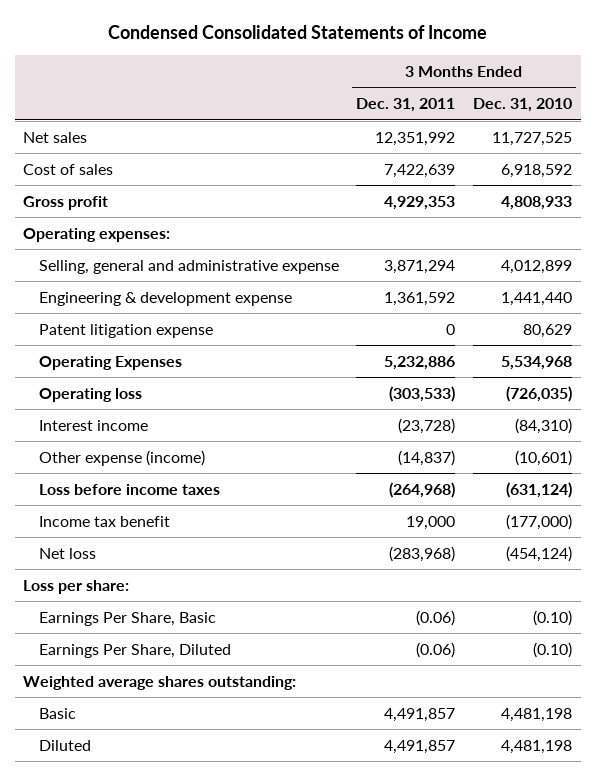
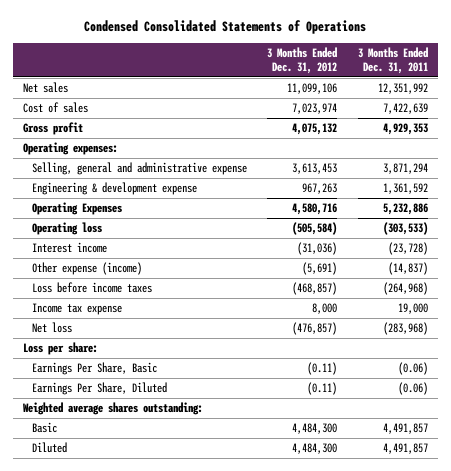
[107,25,487,40] Condensed Consolidated Statements of Income -> [84,20,367,35] Condensed Consolidated Statements of Operations
[472,98,572,113] Dec. 31, 2010 -> none
none -> [267,47,338,74] 3 Months Ended Dec. 31, 2012
[38,323,213,338] Patent litigation expense -> none
[38,515,170,527] Income tax benefit -> [31,303,122,316] Income tax expense

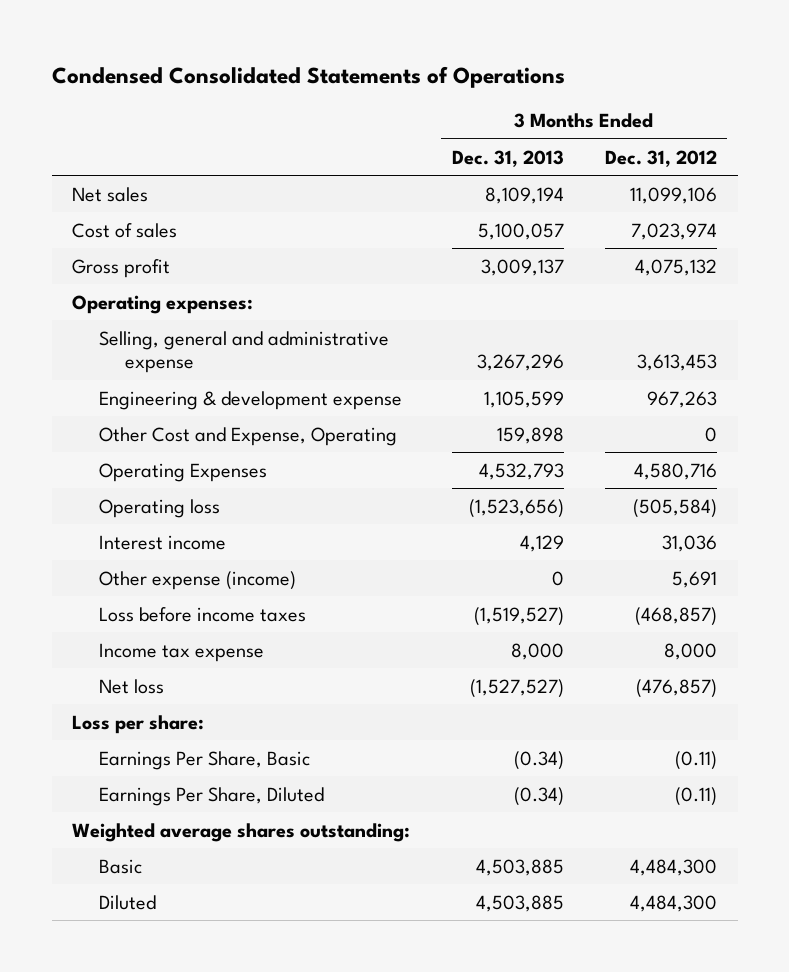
[357,47,428,74] 3 Months Ended Dec. 31, 2011 -> none
none -> [451,149,564,167] Dec. 31, 2013
none -> [98,426,397,446] Other Cost and Expense, Operating
[297,242,338,256] (31,036) -> [662,534,718,552] 31,036
[302,262,338,276] (5,691) -> [672,570,718,588] 5,691

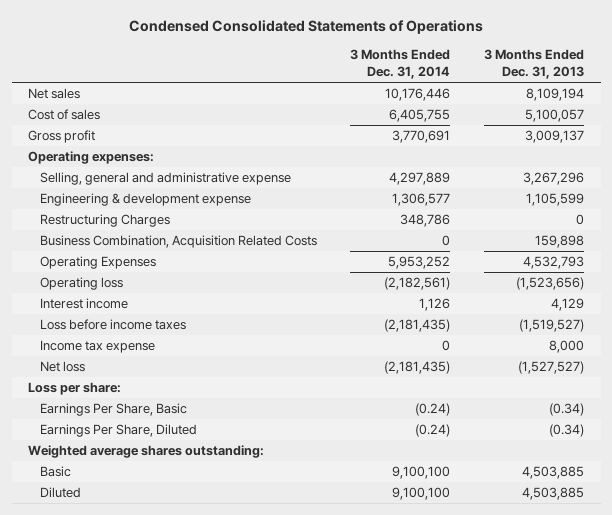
[605,149,718,167] Dec. 31, 2012 -> none
none -> [350,49,451,79] 3 Months Ended Dec. 31, 2014
none -> [39,214,170,228] Restructuring Charges
[98,426,397,446] Other Cost and Expense, Operating -> [39,235,317,249] Business Combination, Acquisition Related Costs
[98,570,296,590] Other expense (income) -> none

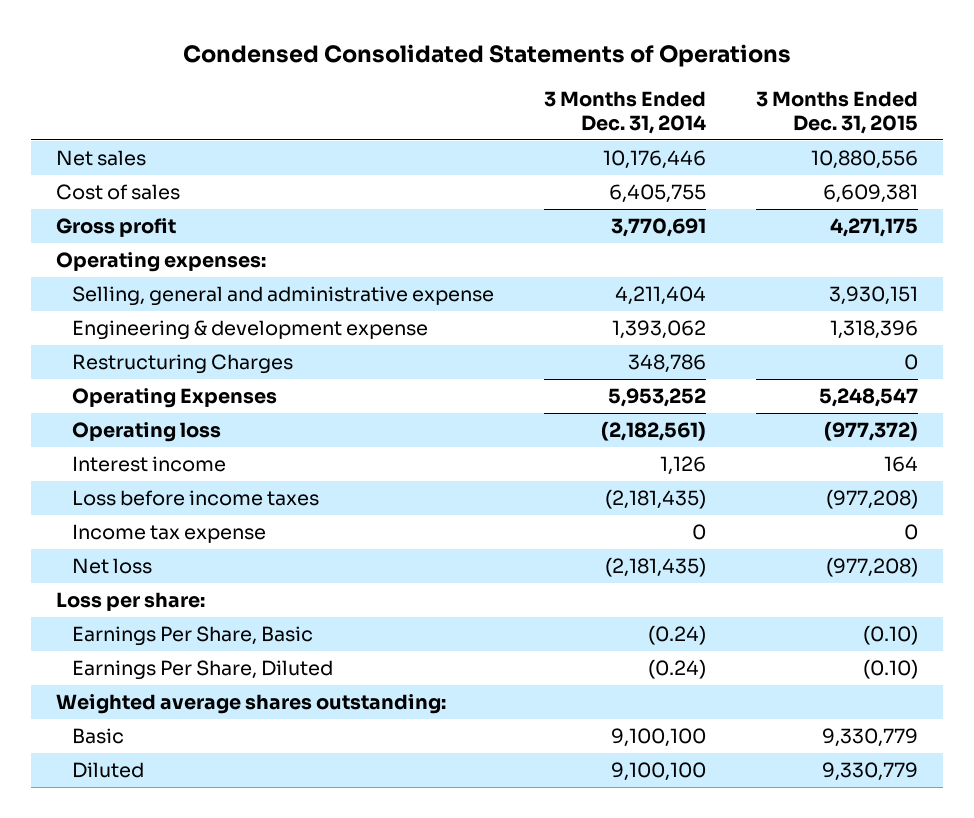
[483,49,584,79] 3 Months Ended Dec. 31, 2013 -> none
none -> [755,90,918,134] 3 Months Ended Dec. 31, 2015
[389,172,451,186] 4,297,889 -> [614,286,706,306] 4,211,404
[392,193,451,207] 1,306,577 -> [611,320,706,340] 1,393,062
[39,235,317,249] Business Combination, Acquisition Related Costs -> none

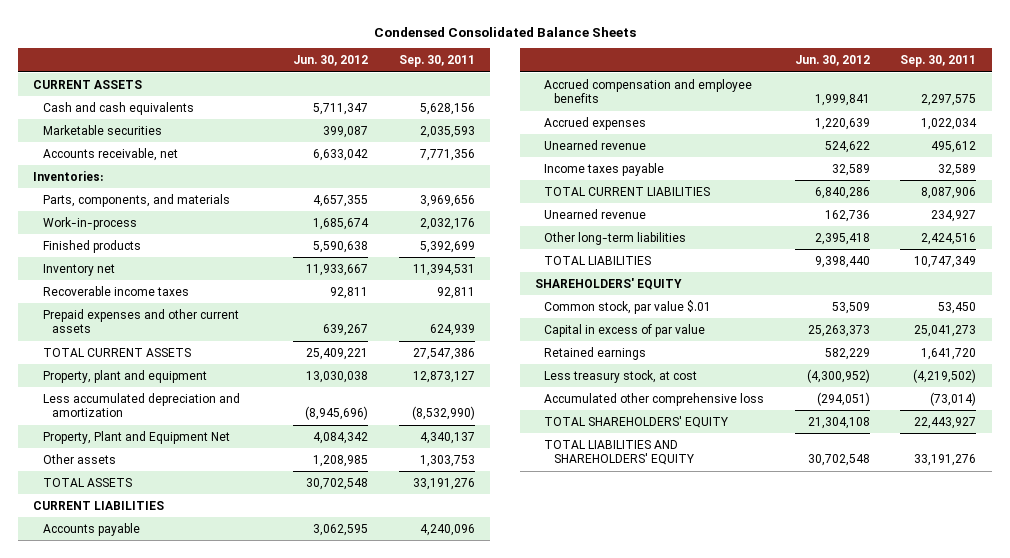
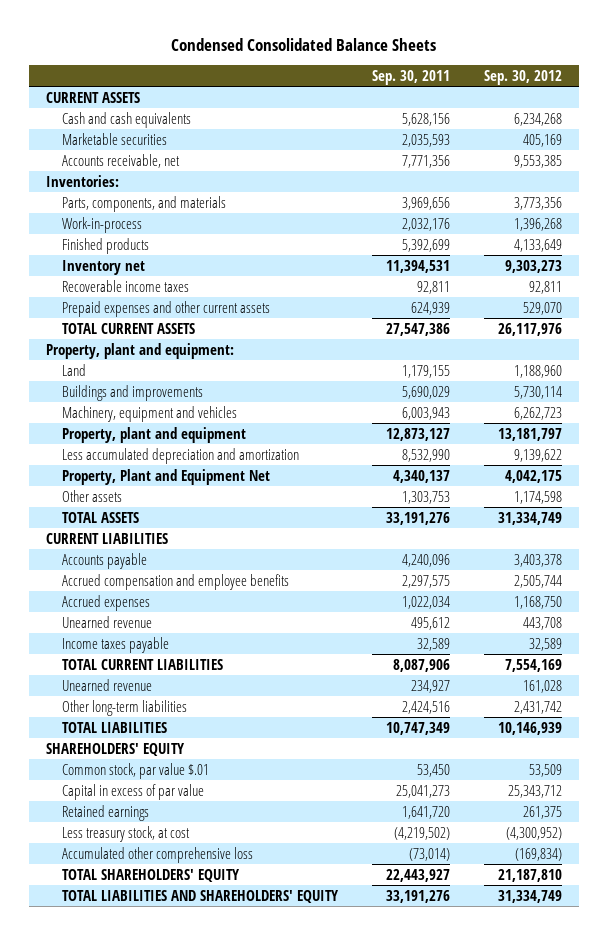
[293,55,369,67] Jun. 30, 2012 -> none
none -> [483,69,562,85] Sep. 30, 2012
none -> [45,342,234,359] Property, plant and equipment:
none -> [62,363,87,376] Land
none -> [62,384,204,401] Buildings and improvements
none -> [62,405,238,422] Machinery, equipment and vehicles
[411,406,475,421] (8,532,990) -> [402,448,451,462] 8,532,990

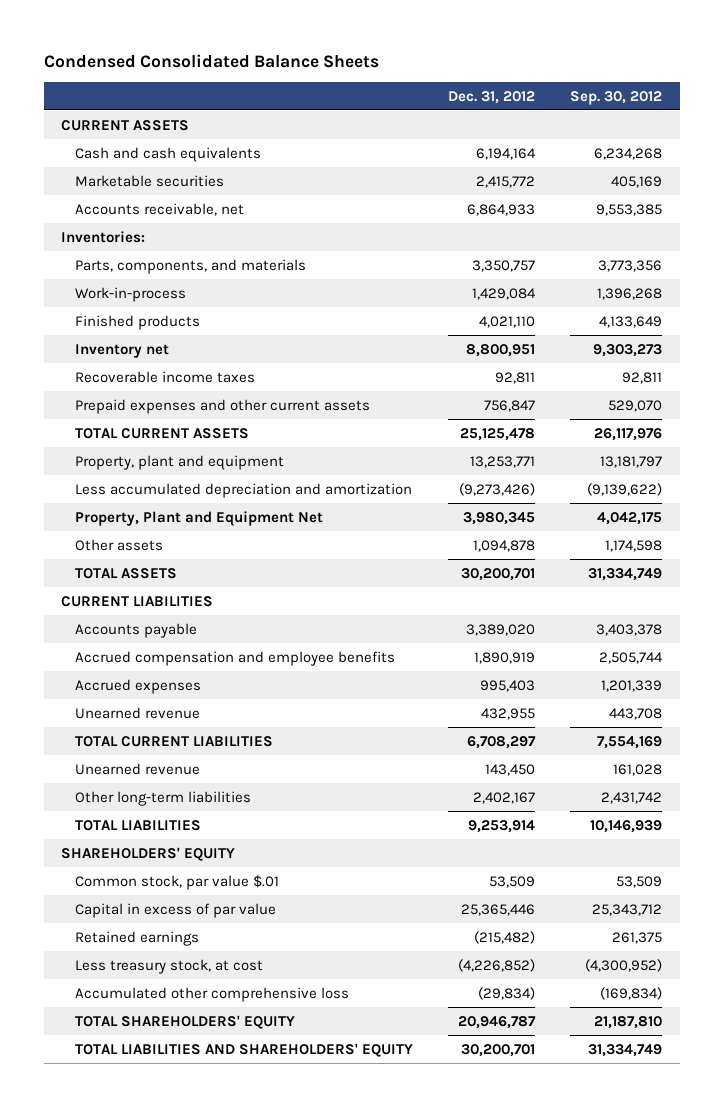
[372,69,451,85] Sep. 30, 2011 -> none
none -> [447,90,535,104] Dec. 31, 2012
[45,342,234,359] Property, plant and equipment: -> none
[62,363,87,376] Land -> none
[62,384,204,401] Buildings and improvements -> none
[62,405,238,422] Machinery, equipment and vehicles -> none
[513,448,562,462] 9,139,622 -> [587,482,663,496] (9,139,622)
[513,595,562,609] 1,168,750 -> [601,679,663,692] 1,201,339
[62,636,170,653] Income taxes payable -> none

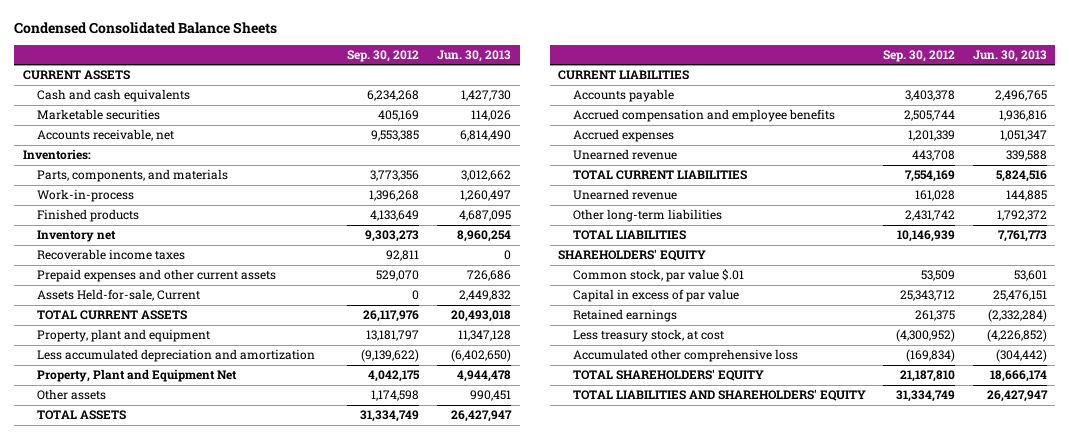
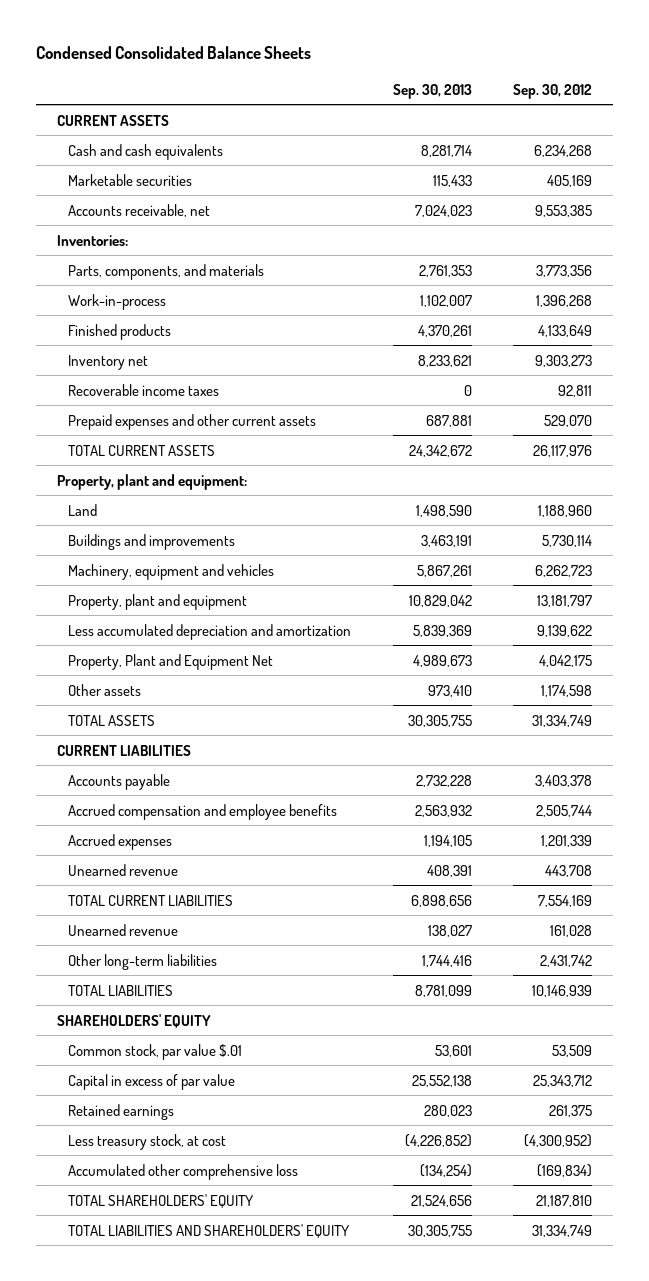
[436,49,511,62] Jun. 30, 2013 -> none
none -> [392,83,472,99] Sep. 30, 2013
[36,289,200,302] Assets Held-for-sale, Current -> none
none -> [56,473,247,490] Property, plant and equipment:
none -> [68,503,98,516] Land
none -> [68,533,236,550] Buildings and improvements
none -> [68,563,275,580] Machinery, equipment and vehicles
[361,349,420,363] (9,139,622) -> [537,624,593,637] 9,139,622

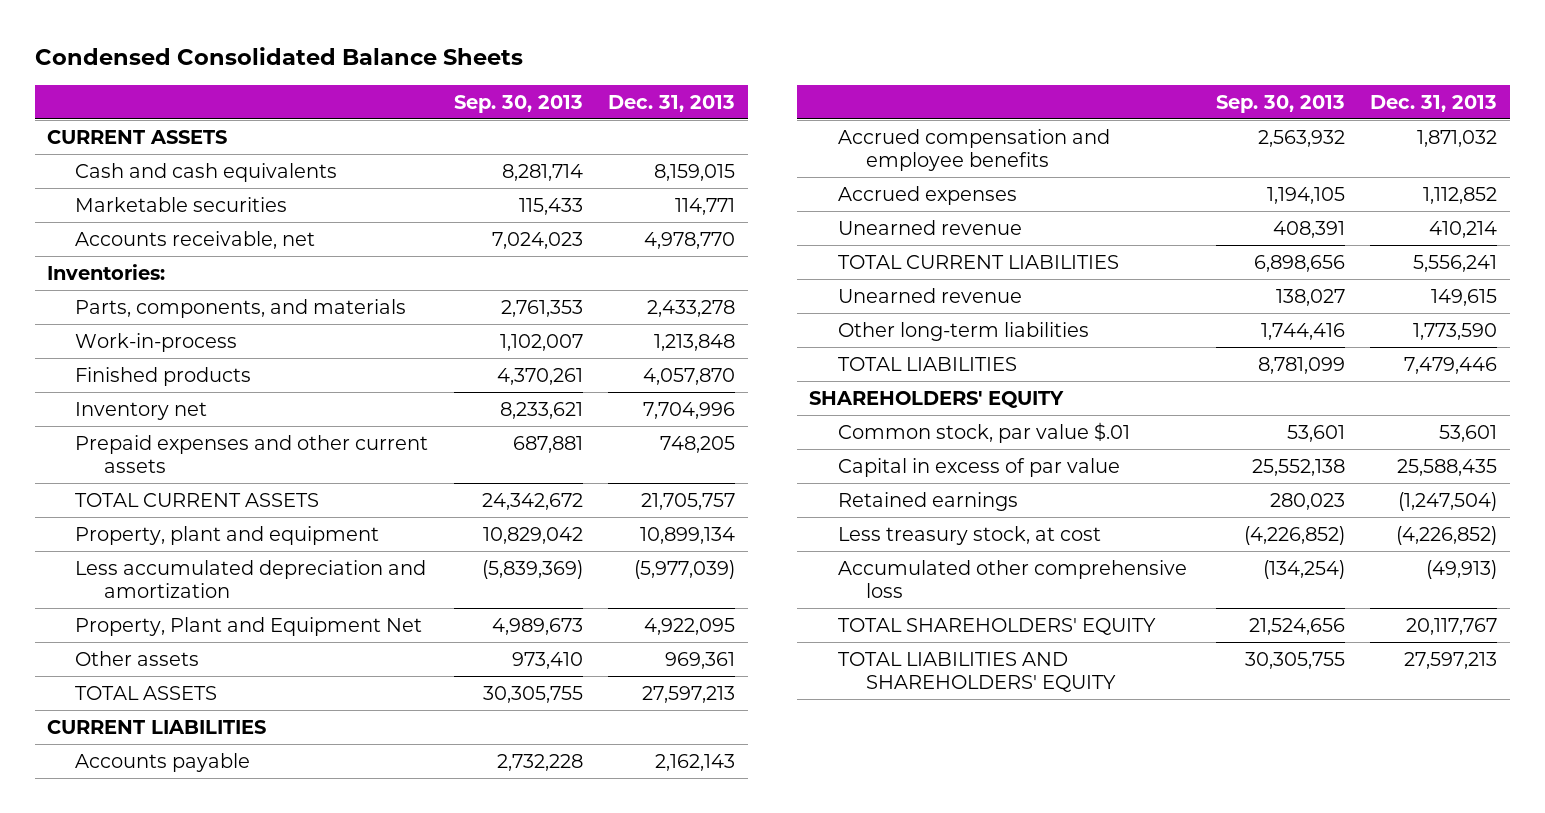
[513,83,593,99] Sep. 30, 2012 -> none
none -> [608,94,736,112] Dec. 31, 2013
[68,383,220,396] Recoverable income taxes -> none
[56,473,247,490] Property, plant and equipment: -> none
[68,503,98,516] Land -> none
[68,533,236,550] Buildings and improvements -> none
[68,563,275,580] Machinery, equipment and vehicles -> none
[412,624,472,637] 5,839,369 -> [481,559,583,579] (5,839,369)

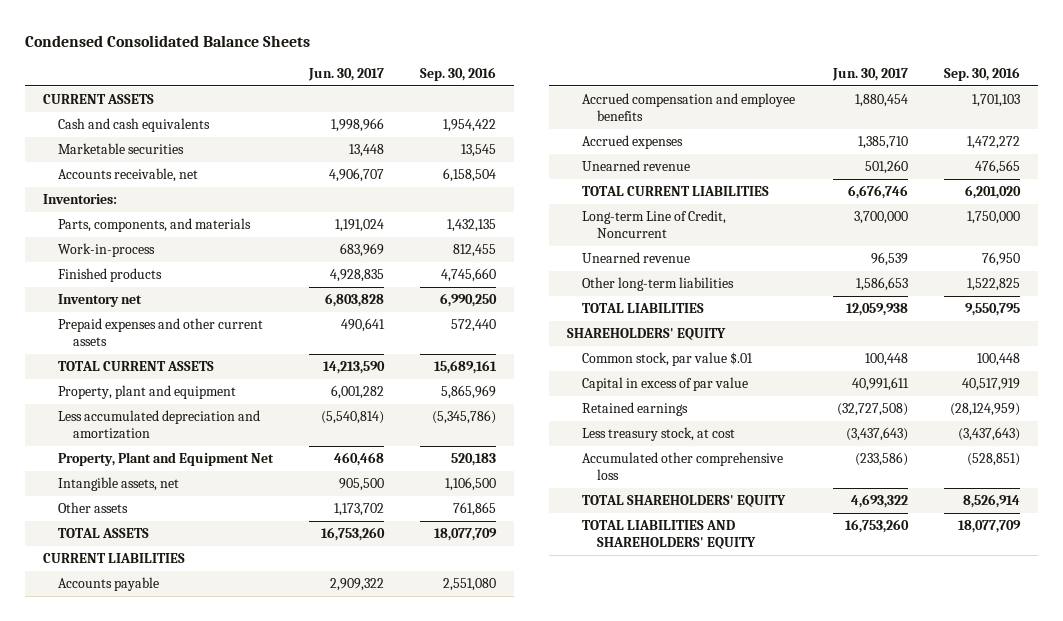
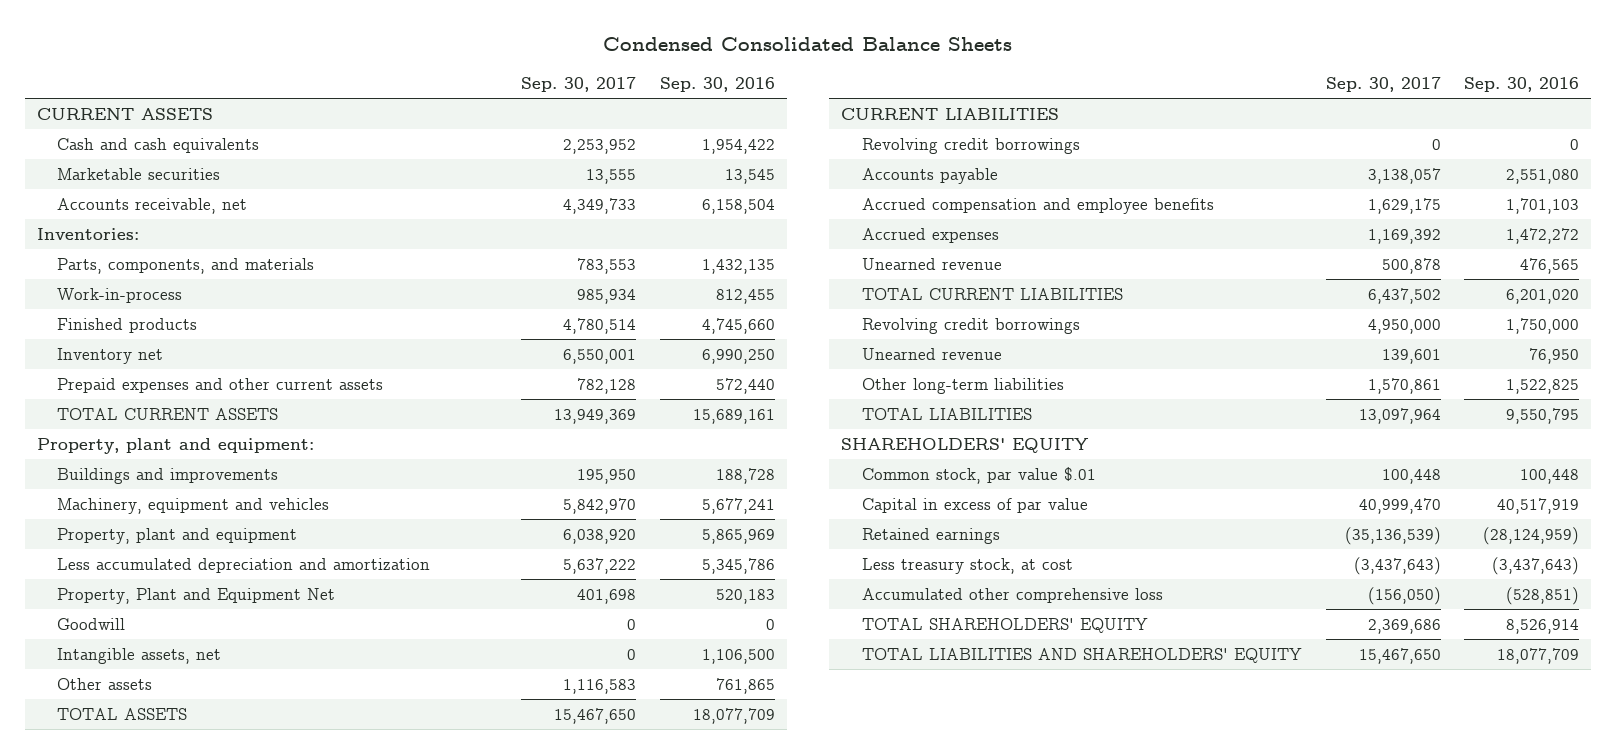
[307,68,384,82] Jun. 30, 2017 -> none
none -> [521,77,637,93] Sep. 30, 2017
none -> [37,437,315,454] Property, plant and equipment:
none -> [57,467,279,484] Buildings and improvements
none -> [57,497,330,514] Machinery, equipment and vehicles
[431,410,496,425] (5,345,786) -> [702,557,776,574] 5,345,786
none -> [57,617,126,630] Goodwill
none -> [861,137,1080,154] Revolving credit borrowings
[581,210,726,239] Long-term Line of Credit, Noncurrent -> [861,317,1080,334] Revolving credit borrowings

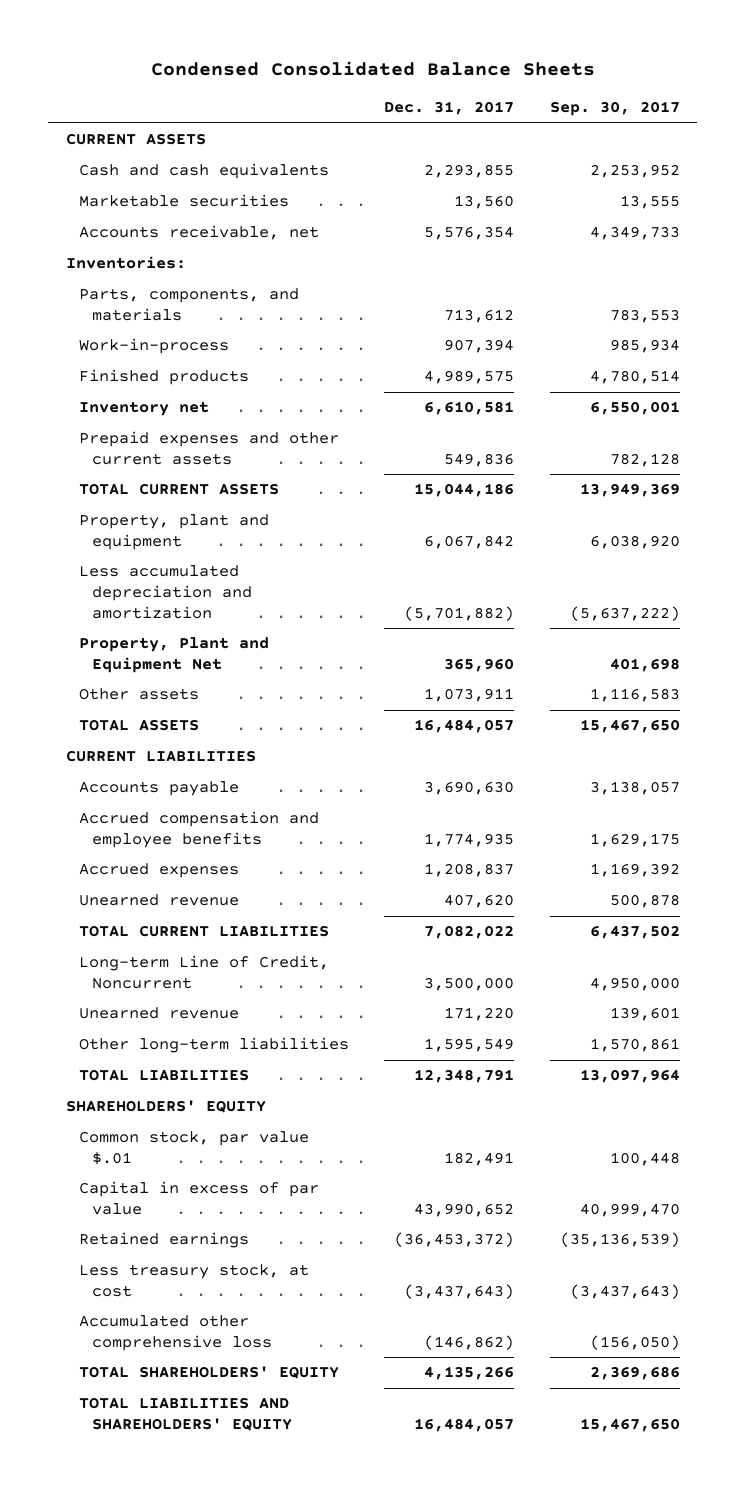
[660,77,776,93] Sep. 30, 2016 -> none
none -> [384,101,515,116] Dec. 31, 2017
[37,437,315,454] Property, plant and equipment: -> none
[57,467,279,484] Buildings and improvements -> none
[57,497,330,514] Machinery, equipment and vehicles -> none
[563,557,637,574] 5,637,222 -> [569,605,680,621] (5,637,222)
[57,617,126,630] Goodwill -> none
[57,647,222,664] Intangible assets, net -> none
[861,137,1080,154] Revolving credit borrowings -> none
[861,317,1080,334] Revolving credit borrowings -> [78,955,329,990] Long-term Line of Credit, Noncurrent

